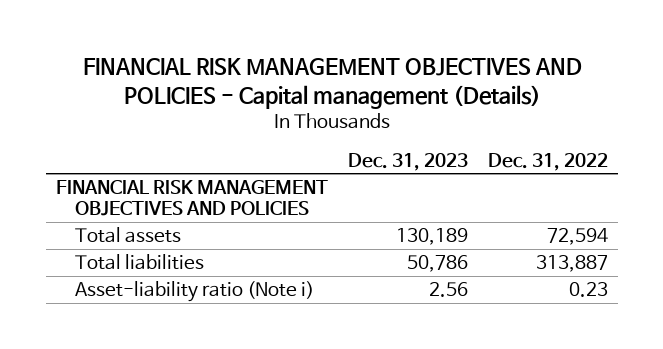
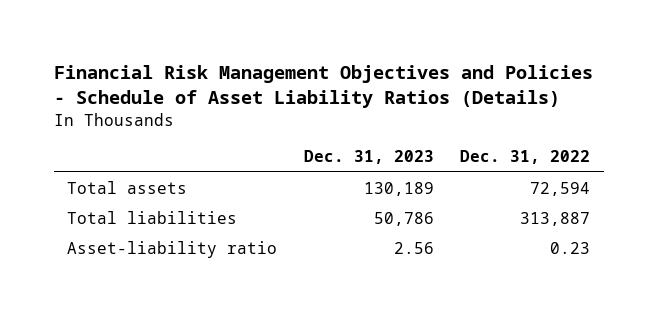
[82,58,582,109] FINANCIAL RISK MANAGEMENT OBJECTIVES AND POLICIES - Capital management (Details) -> [54,65,594,108] Financial Risk Management Objectives and Policies - Schedule of Asset Liability Ratios (Details)
[55,180,328,217] FINANCIAL RISK MANAGEMENT OBJECTIVES AND POLICIES -> none
[75,281,315,303] Asset-liability ratio (Note i) -> [67,240,278,258] Asset-liability ratio

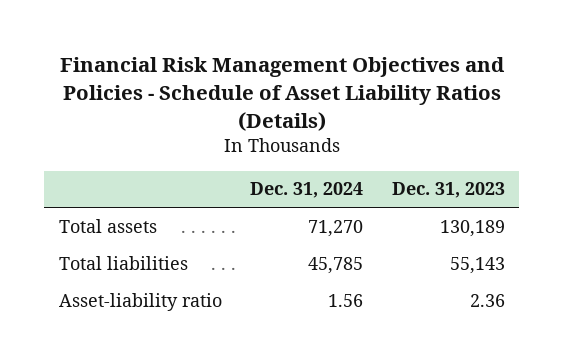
[460,150,591,165] Dec. 31, 2022 -> none
none -> [250,182,364,199] Dec. 31, 2024
[373,211,434,226] 50,786 -> [449,256,505,274] 55,143
[393,241,434,254] 2.56 -> [469,293,505,307] 2.36

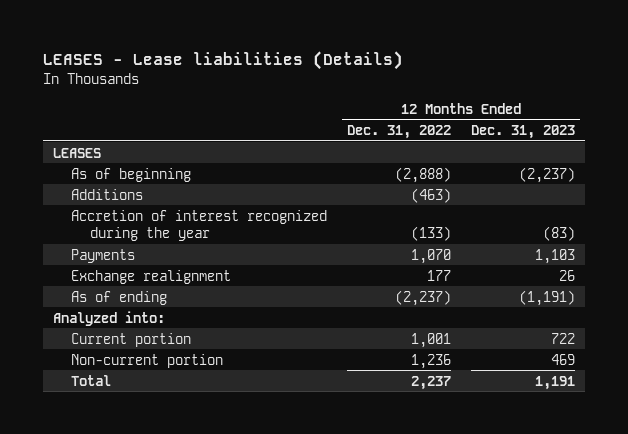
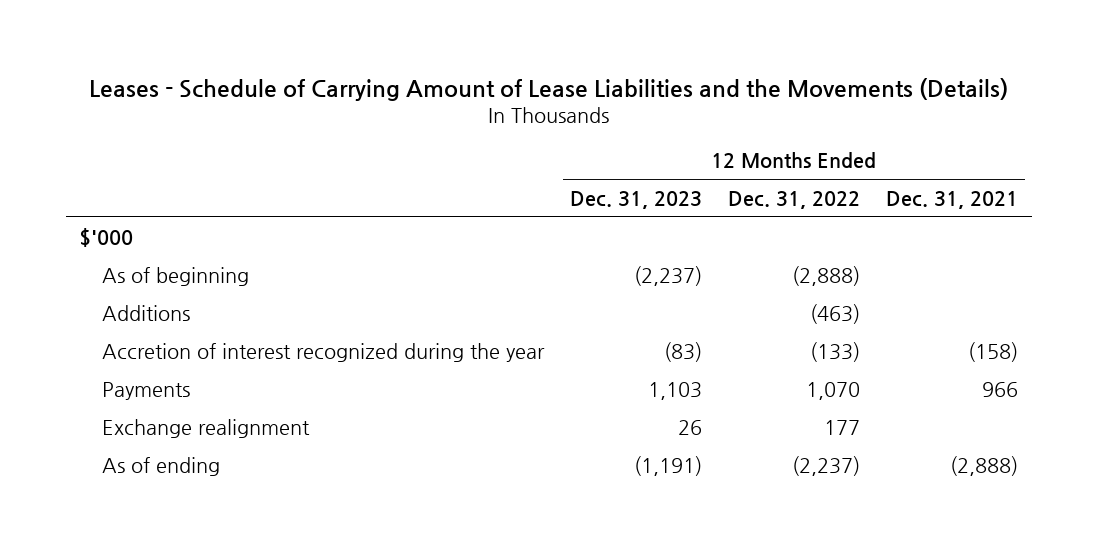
[43,51,404,71] LEASES - Lease liabilities (Details) -> [88,77,1008,101] Leases - Schedule of Carrying Amount of Lease Liabilities and the Movements (Details)
none -> [886,190,1019,209] Dec. 31, 2021
[53,147,102,158] LEASES -> none
none -> [78,227,133,247] $'000
[53,310,166,326] Analyzed into: -> none
[71,332,192,347] Current portion -> none
[71,353,224,368] Non-current portion -> none
[71,374,112,386] Total -> none

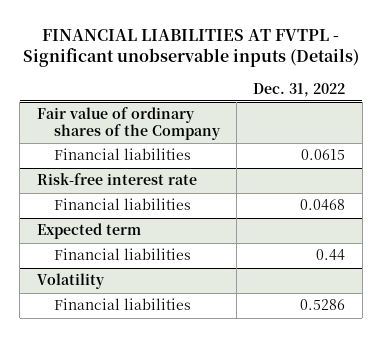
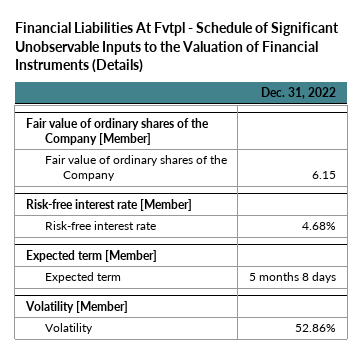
[23,29,360,68] FINANCIAL LIABILITIES AT FVTPL - Significant unobservable inputs (Details) -> [14,22,339,74] Financial Liabilities At Fvtpl - Schedule of Significant Unobservable Inputs to the Valuation of Financial Instruments (Details)
[53,148,191,161] Financial liabilities -> none
[53,198,191,211] Financial liabilities -> none
[53,248,191,261] Financial liabilities -> none
[53,298,191,311] Financial liabilities -> none
[36,107,221,140] Fair value of ordinary shares of the Company -> [25,117,209,145] Fair value of ordinary shares of the Company [Member]
none -> [44,155,227,182] Fair value of ordinary shares of the Company
[36,173,197,186] Risk-free interest rate -> [25,198,192,211] Risk-free interest rate [Member]
none -> [44,221,156,231] Risk-free interest rate
[36,223,141,240] Expected term -> [25,249,157,262] Expected term [Member]
none -> [44,272,121,284] Expected term
[36,273,105,290] Volatility -> [24,300,128,313] Volatility [Member]
none -> [44,323,93,335] Volatility

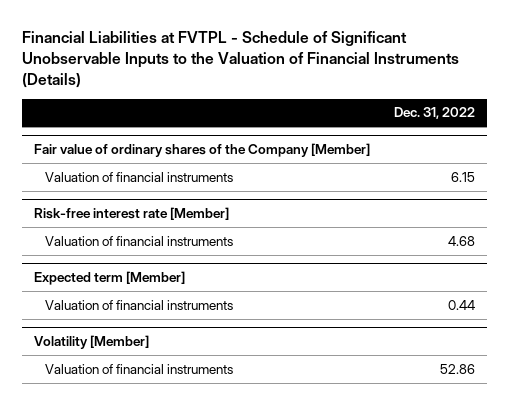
[14,22,339,74] Financial Liabilities At Fvtpl - Schedule of Significant Unobservable Inputs to the Valuation of Financial Instruments (Details) -> [21,30,459,89] Financial Liabilities at FVTPL - Schedule of Significant Unobservable Inputs to the Valuation of Financial Instruments (Details)
[44,155,227,182] Fair value of ordinary shares of the Company -> [45,171,234,182] Valuation of financial instruments
[44,221,156,231] Risk-free interest rate -> none
none -> [45,235,234,246] Valuation of financial instruments
[44,272,121,284] Expected term -> none
none -> [45,299,234,310] Valuation of financial instruments
[44,323,93,335] Volatility -> none
none -> [45,363,234,374] Valuation of financial instruments

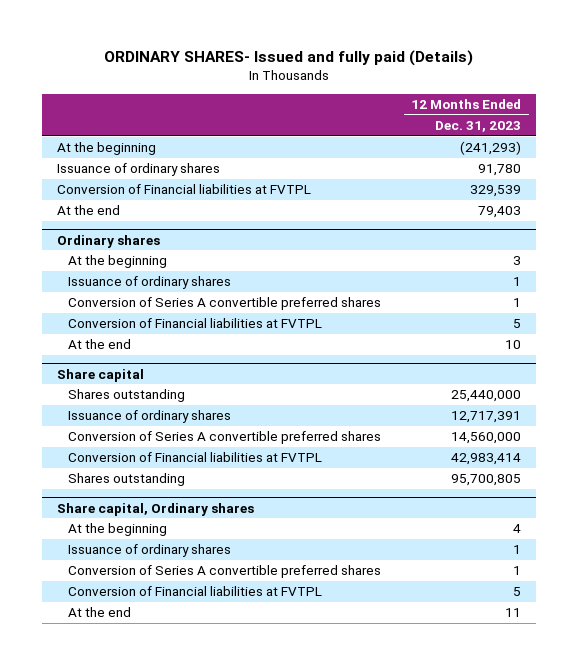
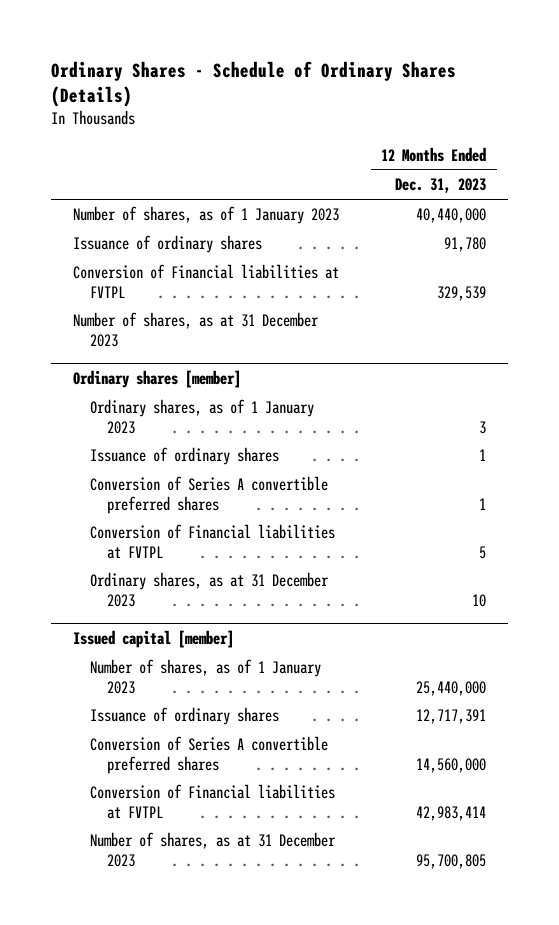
[103,50,473,67] ORDINARY SHARES- Issued and fully paid (Details) -> [51,60,457,108] Ordinary Shares - Schedule of Ordinary Shares (Details)
[56,142,156,156] At the beginning -> none
none -> [72,206,339,225] Number of shares, as of 1 January 2023
[56,205,120,216] At the end -> none
[68,255,168,269] At the beginning -> none
none -> [72,312,319,347] Number of shares, as at 31 December 2023
[56,234,160,248] Ordinary shares -> [72,369,241,388] Ordinary shares [member]
none -> [89,399,314,434] Ordinary shares, as of 1 January 2023
[68,339,132,350] At the end -> none
none -> [89,572,329,607] Ordinary shares, as at 31 December 2023
[56,368,144,382] Share capital -> [72,629,234,648] Issued capital [member]
[68,389,186,403] Shares outstanding -> [89,659,321,694] Number of shares, as of 1 January 2023
[56,502,254,516] Share capital, Ordinary shares -> none
[68,523,168,537] At the beginning -> none
[68,544,232,558] Issuance of ordinary shares -> none
[68,565,382,579] Conversion of Series A convertible preferred shares -> none
[68,586,323,597] Conversion of Financial liabilities at FVTPL -> none
[68,607,132,618] At the end -> none
[68,473,186,487] Shares outstanding -> [89,832,336,867] Number of shares, as at 31 December 2023

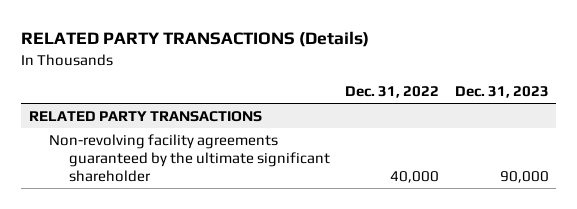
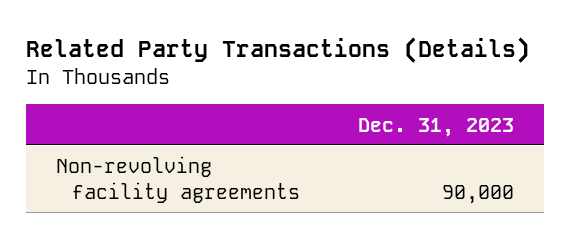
[20,31,369,48] RELATED PARTY TRANSACTIONS (Details) -> [26,37,531,64] Related Party Transactions (Details)
[345,86,440,99] Dec. 31, 2022 -> none
[28,110,262,122] RELATED PARTY TRANSACTIONS -> none
[48,133,330,183] Non-revolving facility agreements guaranteed by the ultimate significant shareholder -> [55,156,301,203] Non-revolving facility agreements

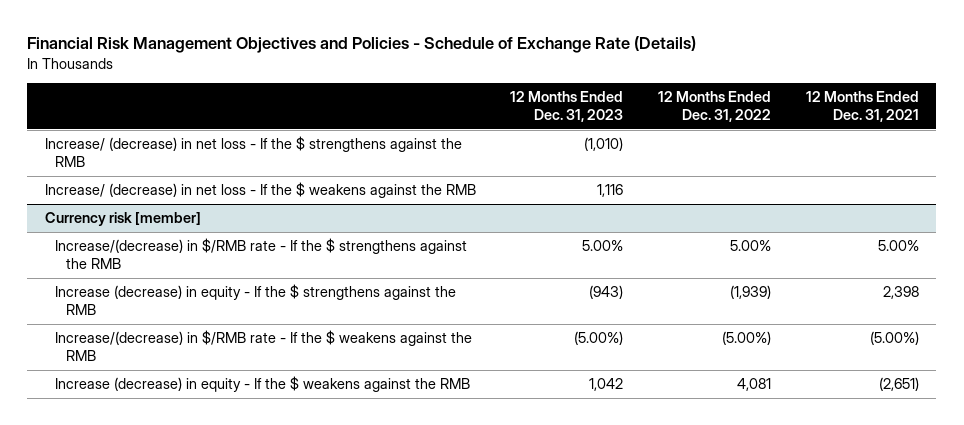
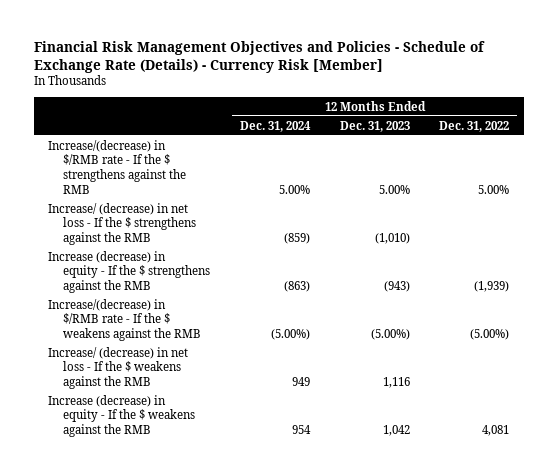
[27,36,697,54] Financial Risk Management Objectives and Policies - Schedule of Exchange Rate (Details) -> [33,40,485,73] Financial Risk Management Objectives and Policies - Schedule of Exchange Rate (Details) - Currency Risk [Member]
[806,91,920,122] 12 Months Ended Dec. 31, 2021 -> none
none -> [239,120,311,132] Dec. 31, 2024
[44,212,201,227] Currency risk [member] -> none
[44,136,462,167] Increase/ (decrease) in net loss - If the $ strengthens against the RMB -> [48,202,197,246] Increase/ (decrease) in net loss - If the $ strengthens against the RMB
[44,182,476,199] Increase/ (decrease) in net loss - If the $ weakens against the RMB -> [48,346,189,390] Increase/ (decrease) in net loss - If the $ weakens against the RMB

